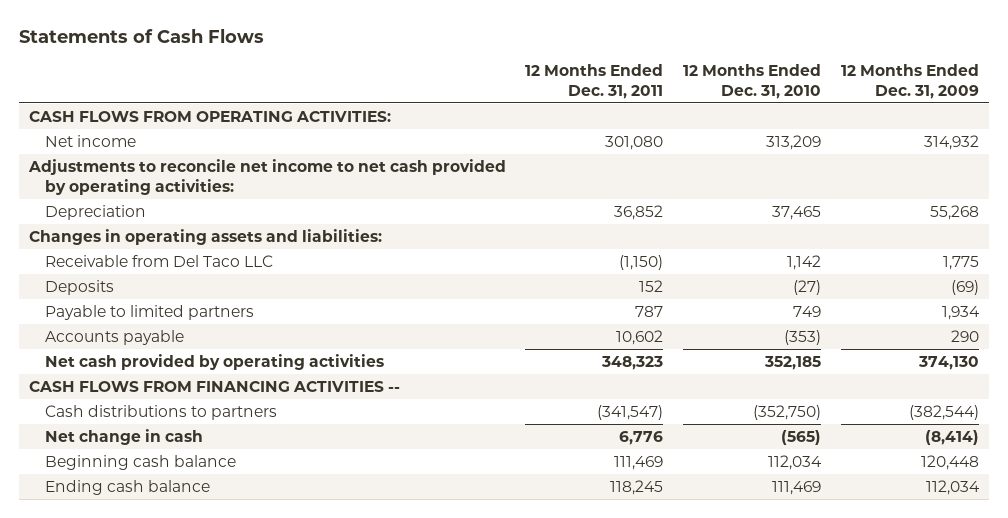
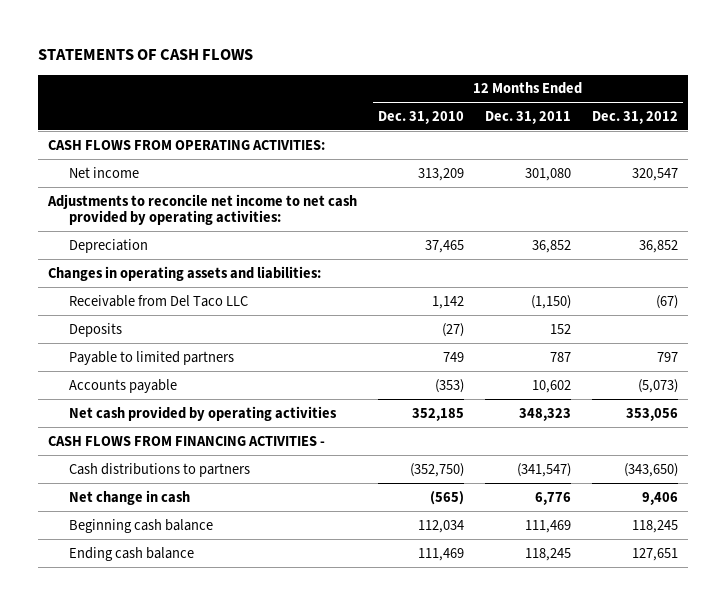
[18,28,264,43] Statements of Cash Flows -> [37,49,253,61] STATEMENTS OF CASH FLOWS
[841,64,980,99] 12 Months Ended Dec. 31, 2009 -> none
none -> [591,110,678,124] Dec. 31, 2012
[28,380,400,392] CASH FLOWS FROM FINANCING ACTIVITIES -- -> [48,435,326,446] CASH FLOWS FROM FINANCING ACTIVITIES -

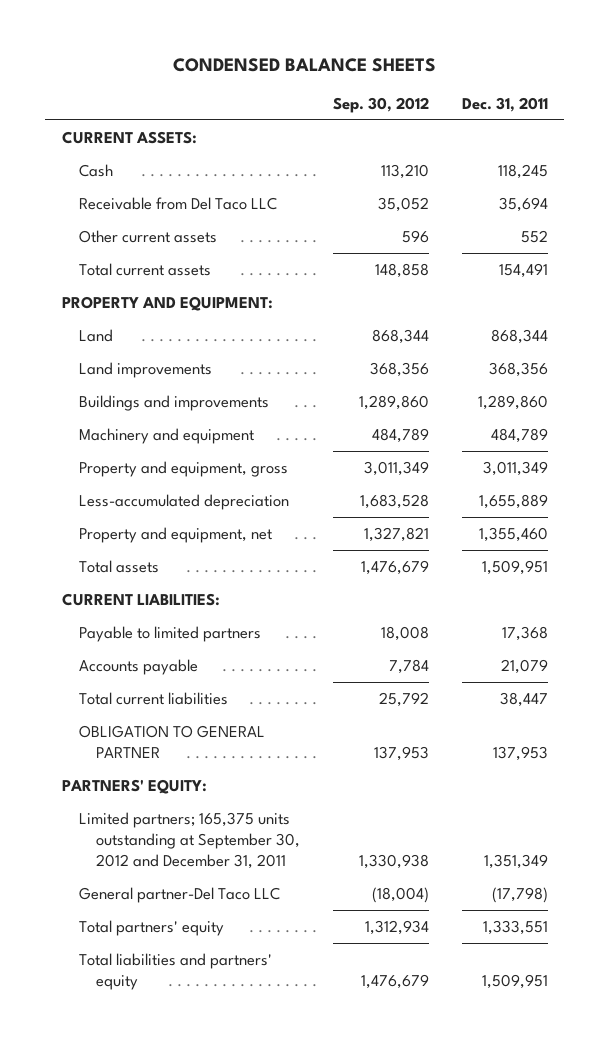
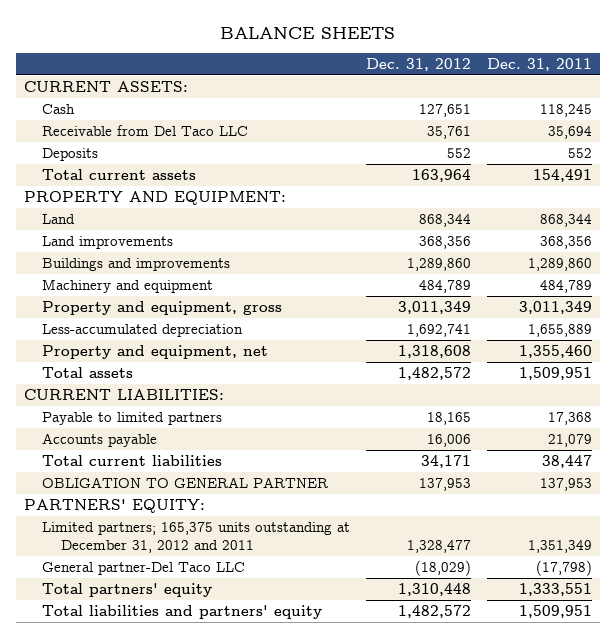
[172,57,436,72] CONDENSED BALANCE SHEETS -> [220,26,396,39] BALANCE SHEETS
[332,96,429,113] Sep. 30, 2012 -> none
none -> [366,57,472,71] Dec. 31, 2012
[78,229,217,243] Other current assets -> [42,147,99,161] Deposits
[78,811,301,870] Limited partners; 165,375 units outstanding at September 30, 2012 and December 31, 2011 -> [42,521,351,553] Limited partners; 165,375 units outstanding at December 31, 2012 and 2011

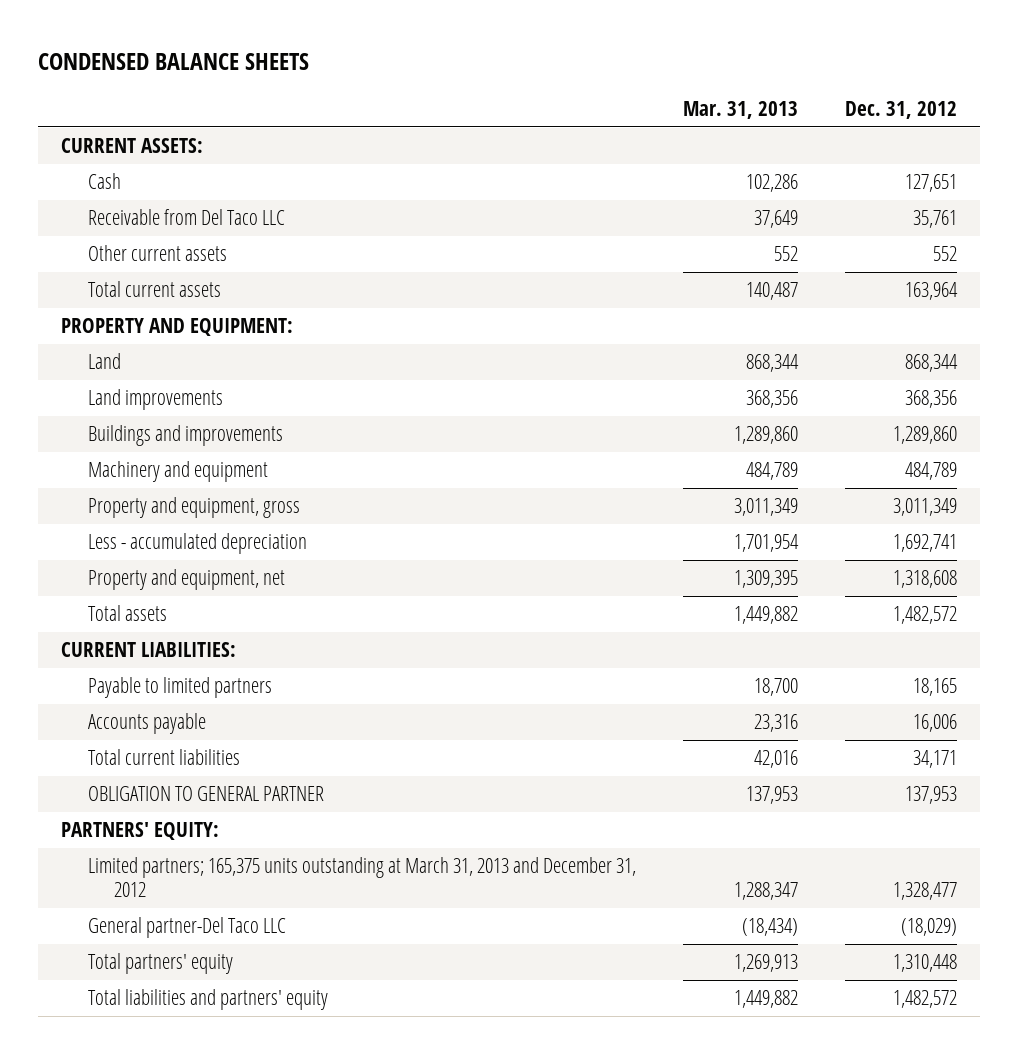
[220,26,396,39] BALANCE SHEETS -> [37,52,309,70] CONDENSED BALANCE SHEETS
[486,57,592,71] Dec. 31, 2011 -> none
none -> [682,101,798,120] Mar. 31, 2013
[42,147,99,161] Deposits -> [87,245,227,262] Other current assets
[42,323,244,337] Less-accumulated depreciation -> [87,533,307,555] Less - accumulated depreciation
[42,521,351,553] Limited partners; 165,375 units outstanding at December 31, 2012 and 2011 -> [87,857,636,898] Limited partners; 165,375 units outstanding at March 31, 2013 and December 31, 2012

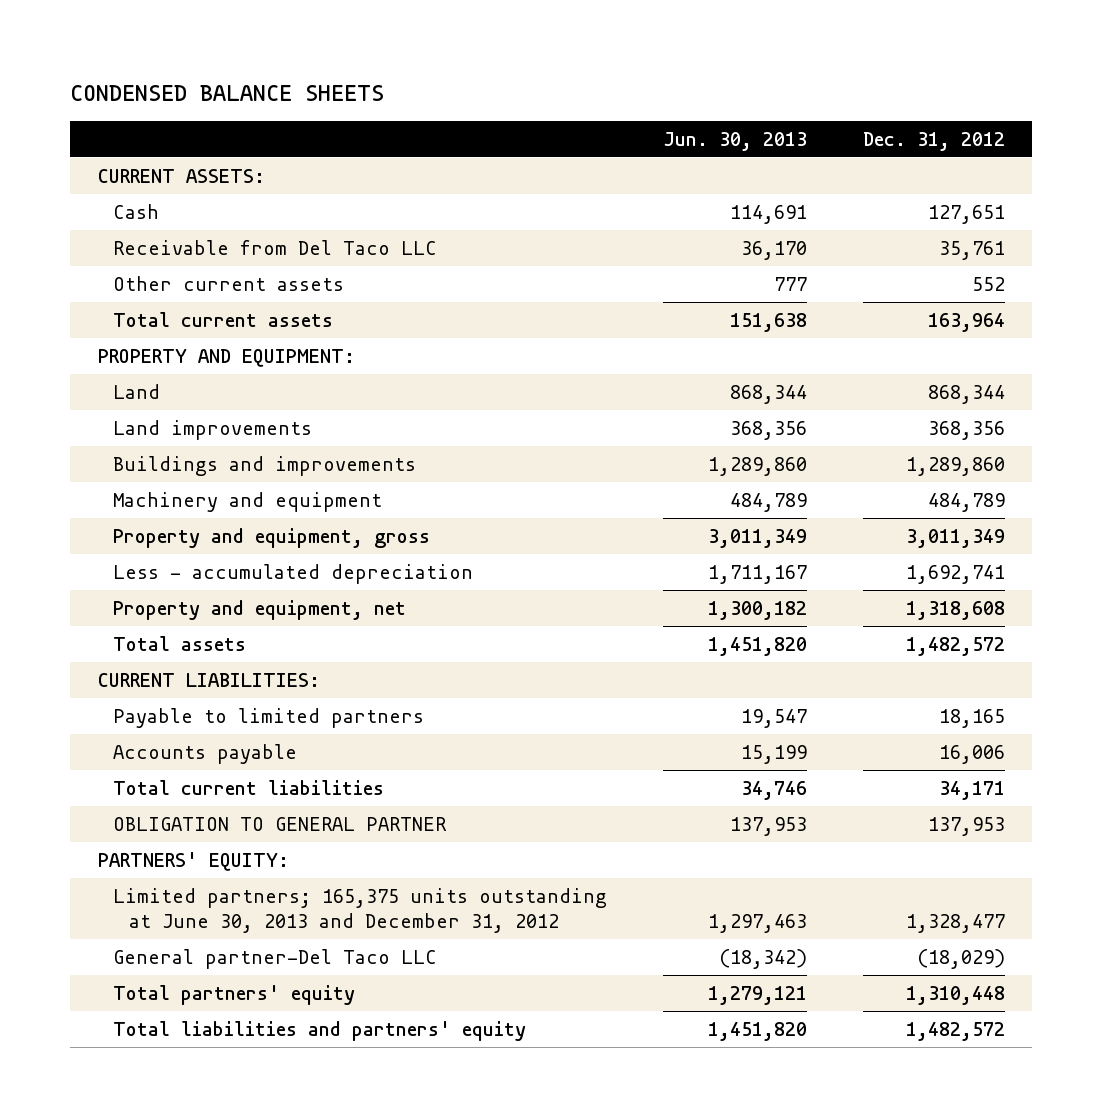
[682,101,798,120] Mar. 31, 2013 -> none
none -> [662,131,807,151] Jun. 30, 2013
[87,857,636,898] Limited partners; 165,375 units outstanding at March 31, 2013 and December 31, 2012 -> [113,887,608,933] Limited partners; 165,375 units outstanding at June 30, 2013 and December 31, 2012

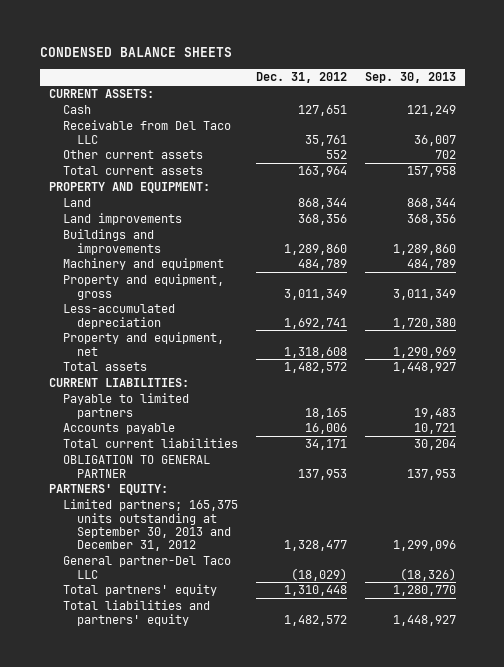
[662,131,807,151] Jun. 30, 2013 -> none
none -> [364,72,456,84] Sep. 30, 2013
[113,563,474,584] Less - accumulated depreciation -> [62,304,175,329] Less-accumulated depreciation
[113,887,608,933] Limited partners; 165,375 units outstanding at June 30, 2013 and December 31, 2012 -> [62,499,238,552] Limited partners; 165,375 units outstanding at September 30, 2013 and December 31, 2012

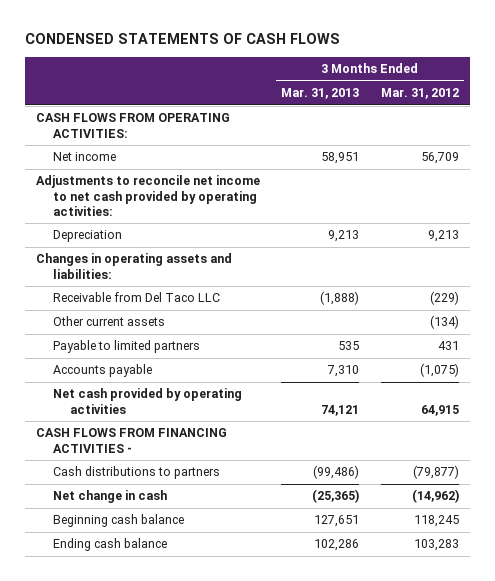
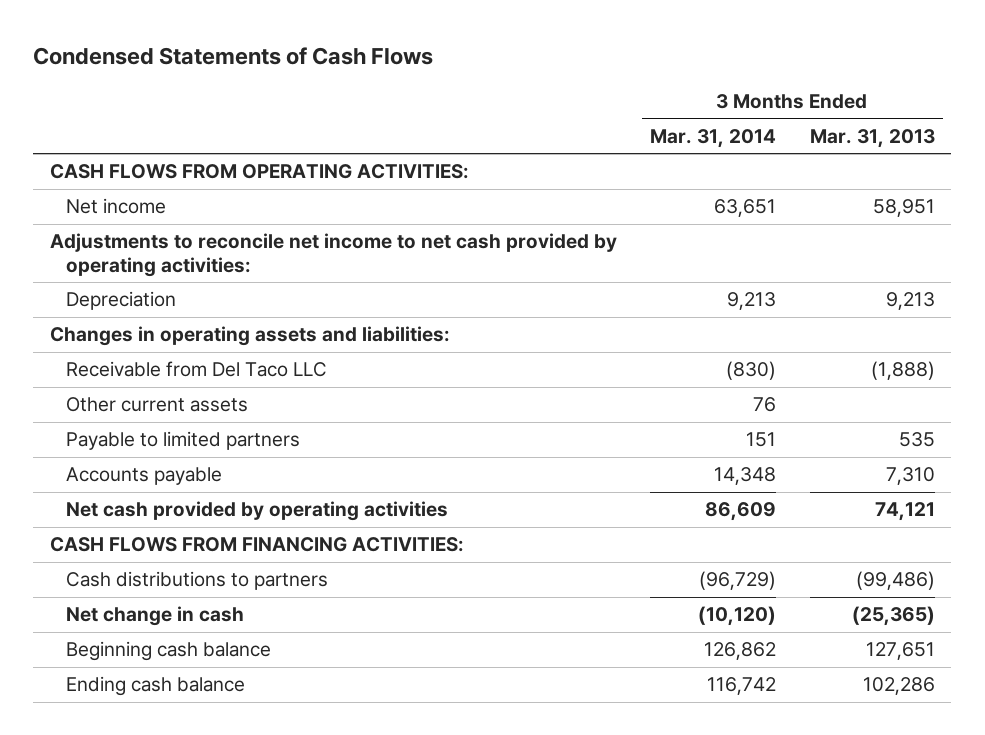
[24,33,340,45] CONDENSED STATEMENTS OF CASH FLOWS -> [33,46,434,65] Condensed Statements of Cash Flows
[380,88,459,100] Mar. 31, 2012 -> none
none -> [650,128,777,148] Mar. 31, 2014
[35,428,227,453] CASH FLOWS FROM FINANCING ACTIVITIES - -> [49,537,464,553] CASH FLOWS FROM FINANCING ACTIVITIES:

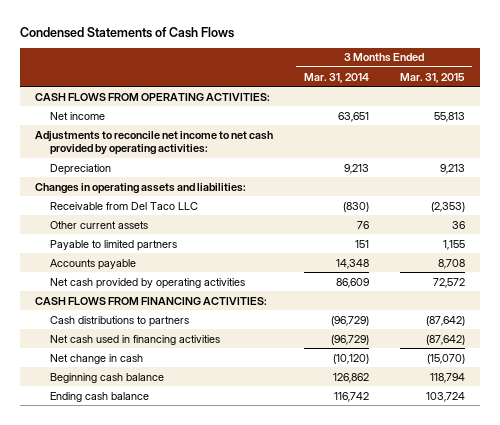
[809,128,935,148] Mar. 31, 2013 -> none
none -> [399,72,465,83] Mar. 31, 2015
none -> [50,334,221,345] Net cash used in financing activities

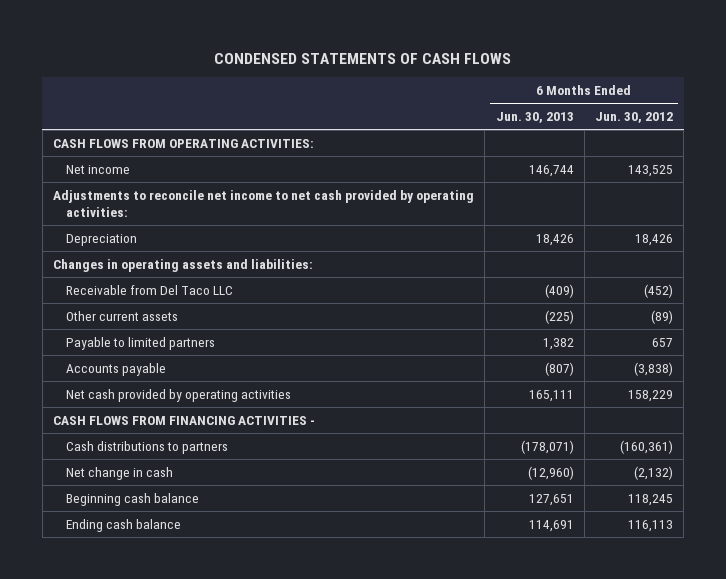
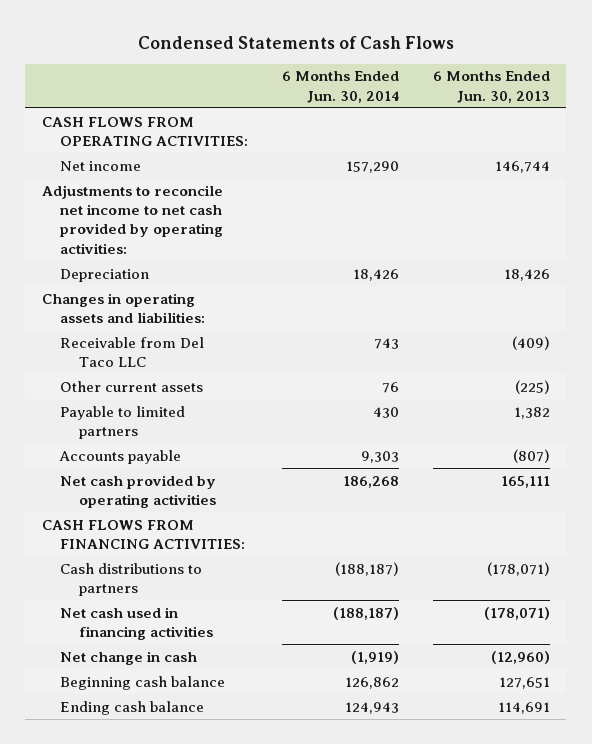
[214,52,512,64] CONDENSED STATEMENTS OF CASH FLOWS -> [137,35,454,49] Condensed Statements of Cash Flows
[594,111,673,123] Jun. 30, 2012 -> none
none -> [281,71,399,103] 6 Months Ended Jun. 30, 2014
[53,415,316,425] CASH FLOWS FROM FINANCING ACTIVITIES - -> [41,519,246,549] CASH FLOWS FROM FINANCING ACTIVITIES:
none -> [60,606,213,640] Net cash used in financing activities

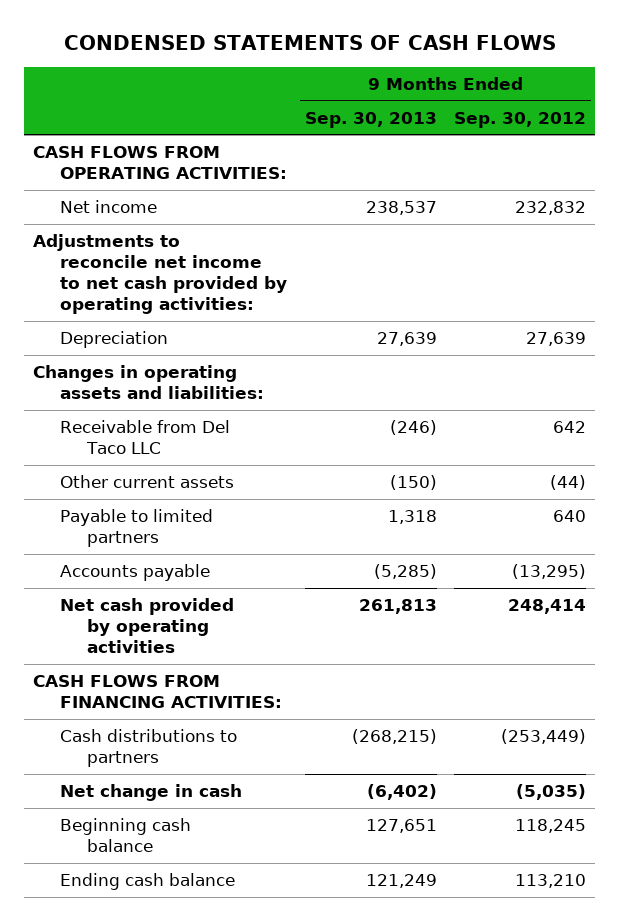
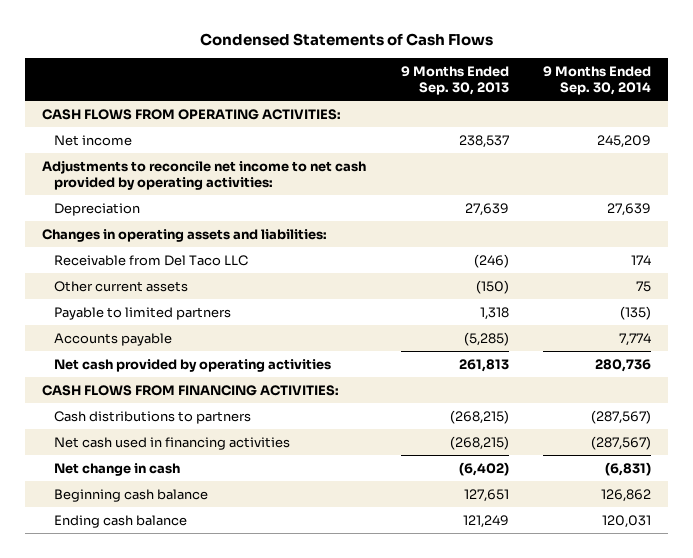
[63,35,556,51] CONDENSED STATEMENTS OF CASH FLOWS -> [199,33,493,47] Condensed Statements of Cash Flows
[454,111,587,128] Sep. 30, 2012 -> none
none -> [542,65,651,95] 9 Months Ended Sep. 30, 2014
none -> [54,436,291,450] Net cash used in financing activities

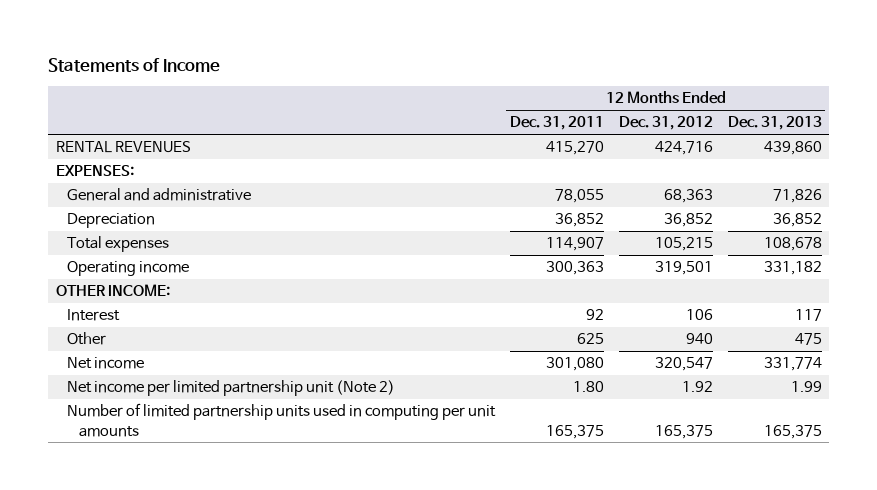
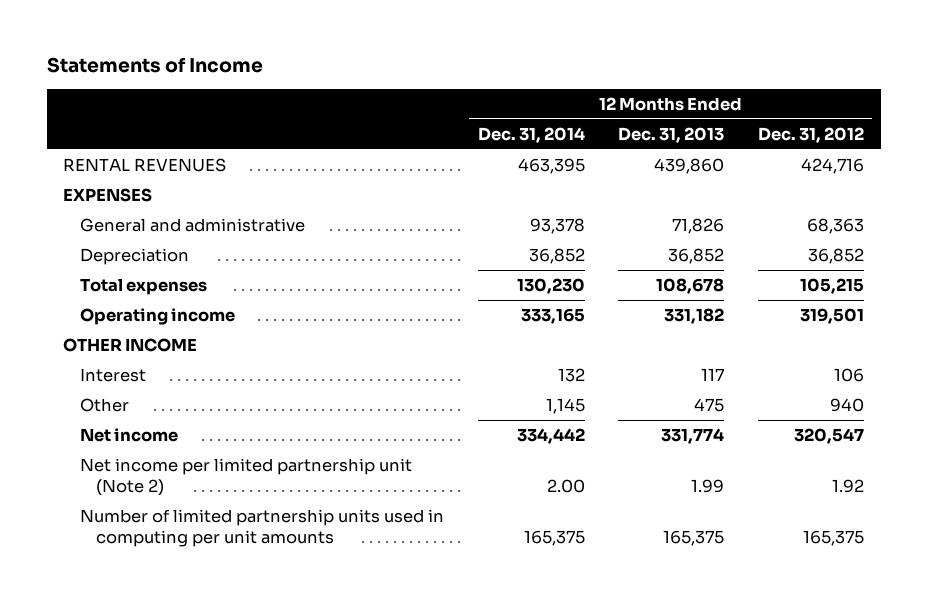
[510,116,605,131] Dec. 31, 2011 -> none
none -> [477,126,585,143] Dec. 31, 2014
[55,165,134,177] EXPENSES: -> [63,187,153,202] EXPENSES
[55,284,170,297] OTHER INCOME: -> [63,337,198,352] OTHER INCOME

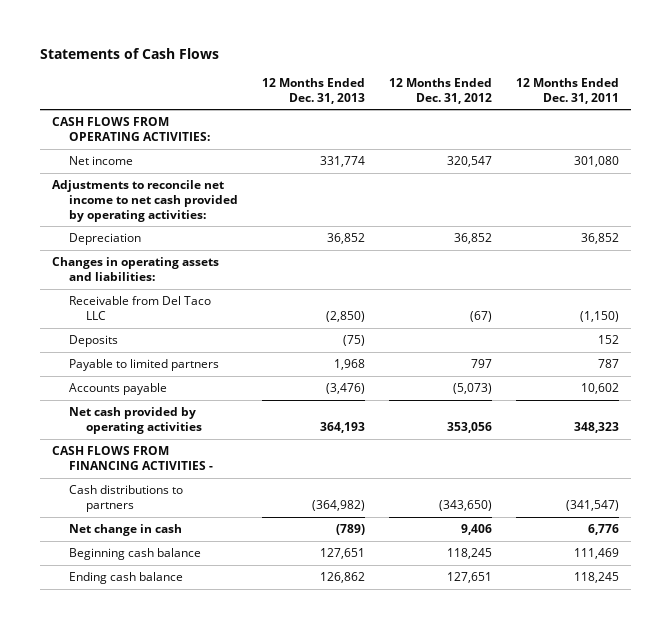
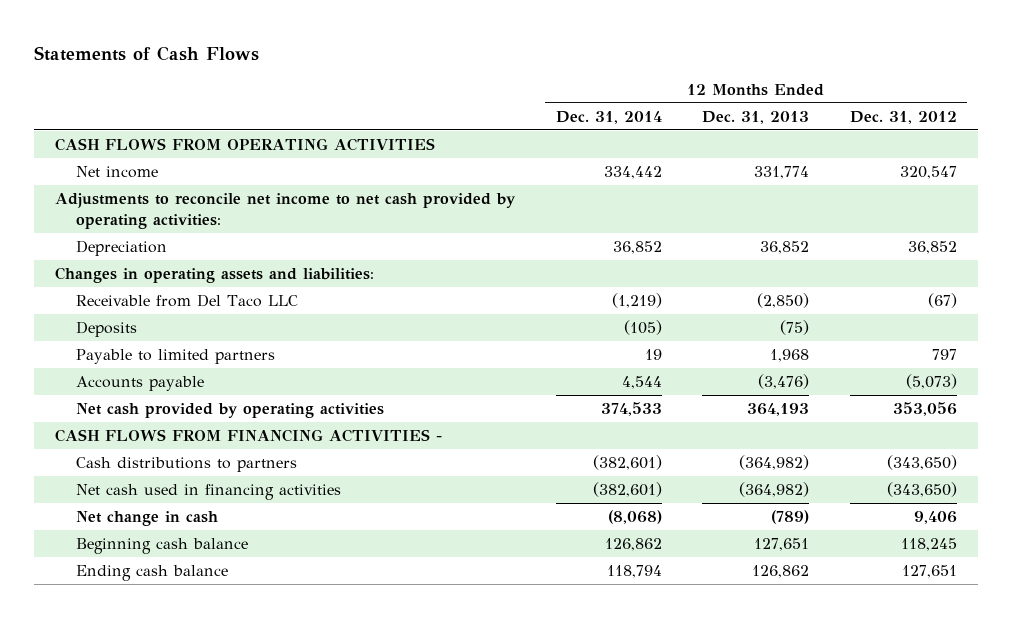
[515,78,619,104] 12 Months Ended Dec. 31, 2011 -> none
none -> [555,111,662,125] Dec. 31, 2014
[51,117,210,141] CASH FLOWS FROM OPERATING ACTIVITIES: -> [54,138,435,152] CASH FLOWS FROM OPERATING ACTIVITIES
none -> [76,484,342,501] Net cash used in financing activities

